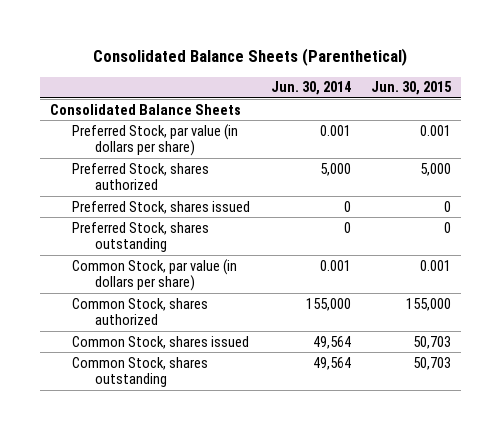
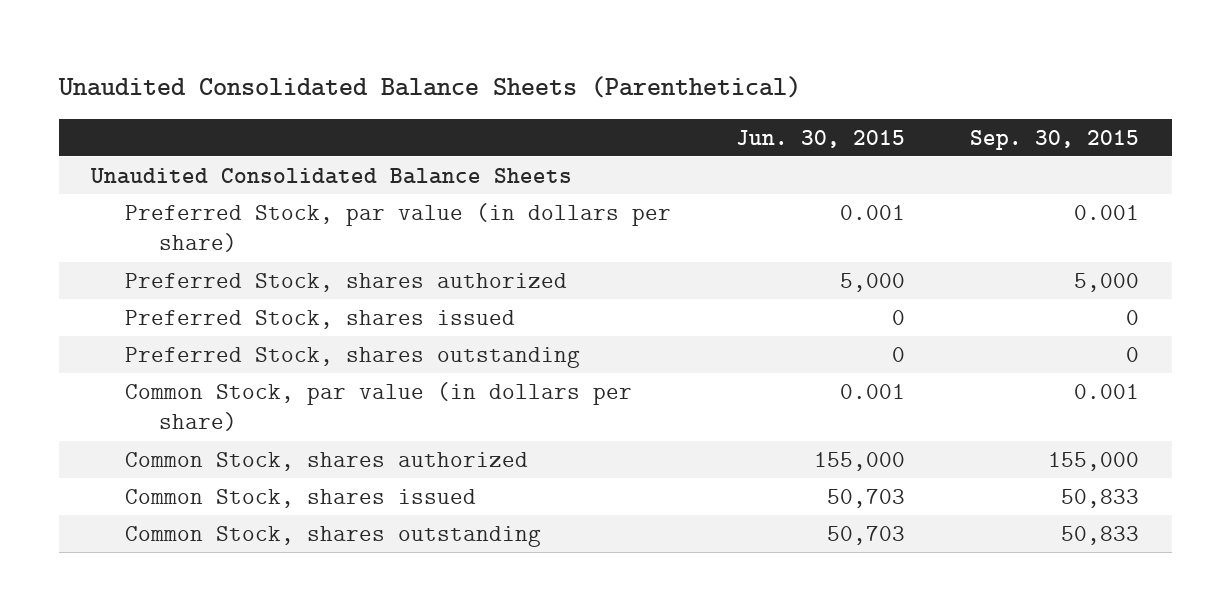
[93,48,408,67] Consolidated Balance Sheets (Parenthetical) -> [57,76,801,99] Unaudited Consolidated Balance Sheets (Parenthetical)
[270,81,351,96] Jun. 30, 2014 -> none
none -> [970,129,1140,150] Sep. 30, 2015
[49,103,241,115] Consolidated Balance Sheets -> [90,167,573,184] Unaudited Consolidated Balance Sheets

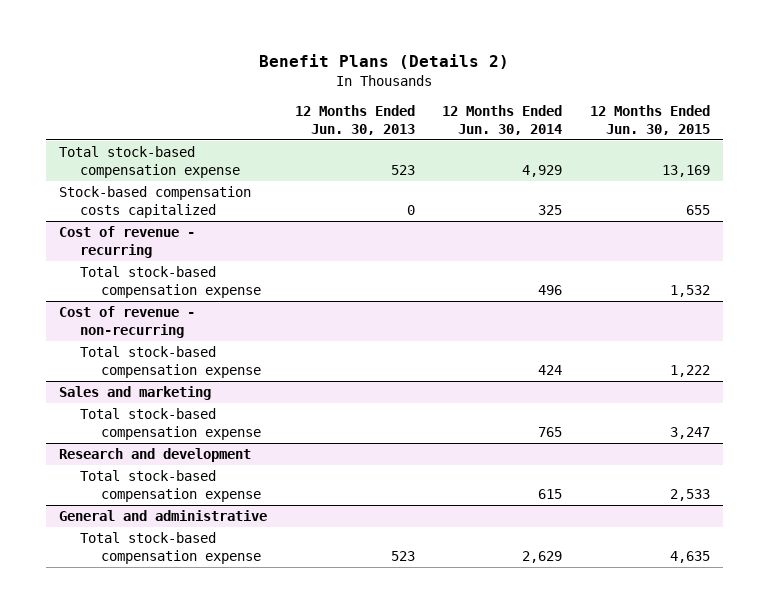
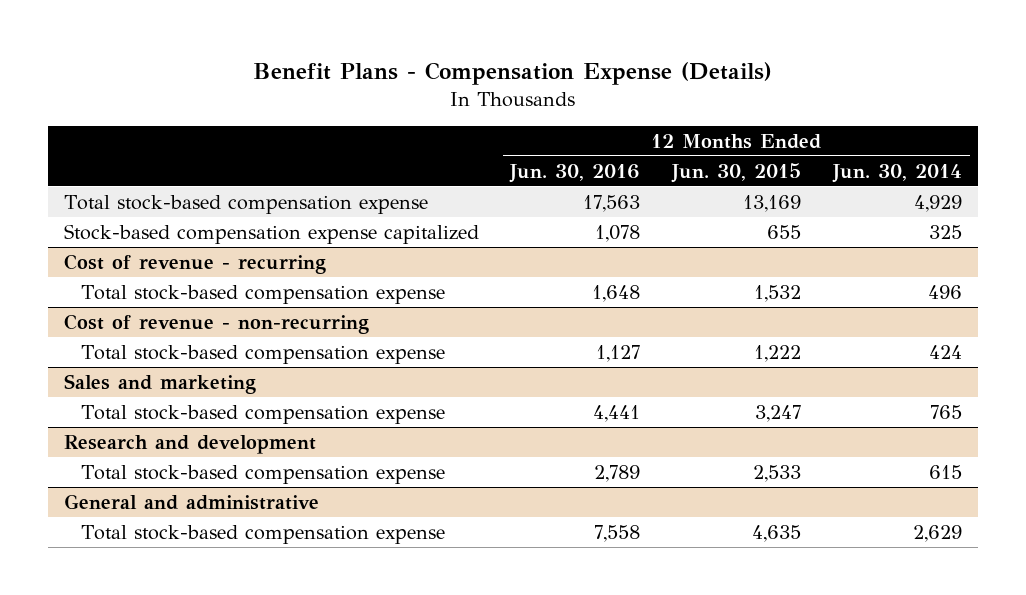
[259,54,510,70] Benefit Plans (Details 2) -> [252,61,772,85] Benefit Plans - Compensation Expense (Details)
[294,104,415,135] 12 Months Ended Jun. 30, 2013 -> none
none -> [509,163,641,183] Jun. 30, 2016
[59,186,252,218] Stock-based compensation costs capitalized -> [63,223,479,244] Stock-based compensation expense capitalized

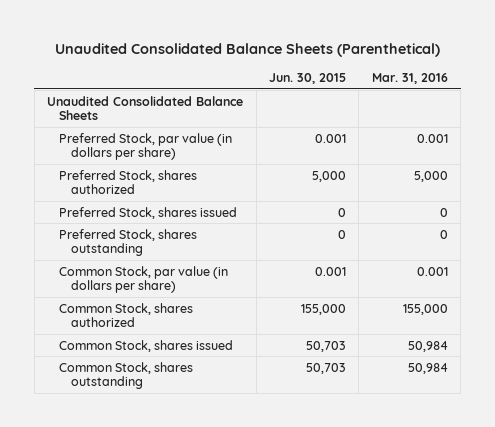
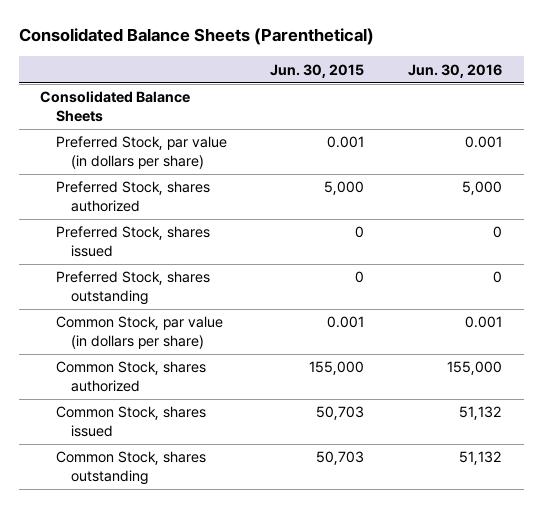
[54,42,440,57] Unaudited Consolidated Balance Sheets (Parenthetical) -> [18,28,374,46] Consolidated Balance Sheets (Parenthetical)
[371,72,448,84] Mar. 31, 2016 -> none
none -> [407,63,502,78] Jun. 30, 2016
[47,95,244,121] Unaudited Consolidated Balance Sheets -> [40,91,191,122] Consolidated Balance Sheets

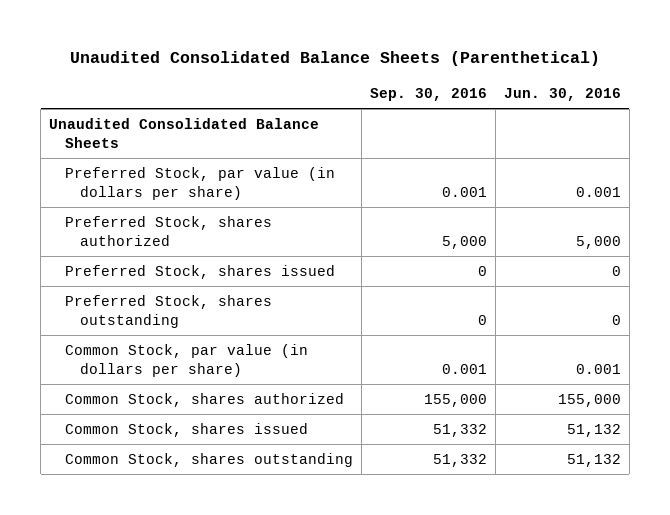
[18,28,374,46] Consolidated Balance Sheets (Parenthetical) -> [70,51,601,67] Unaudited Consolidated Balance Sheets (Parenthetical)
[270,63,365,78] Jun. 30, 2015 -> none
none -> [369,87,487,101] Sep. 30, 2016
[40,91,191,122] Consolidated Balance Sheets -> [49,117,320,148] Unaudited Consolidated Balance Sheets

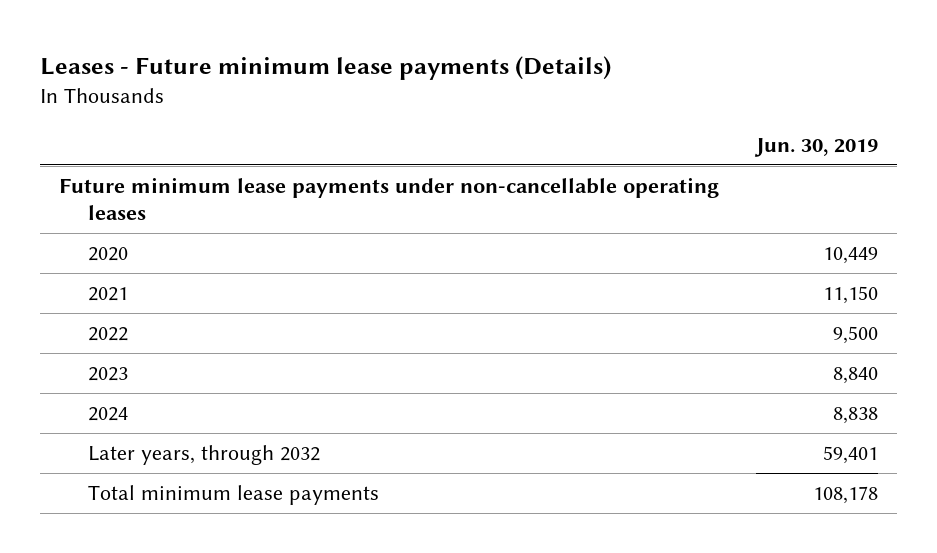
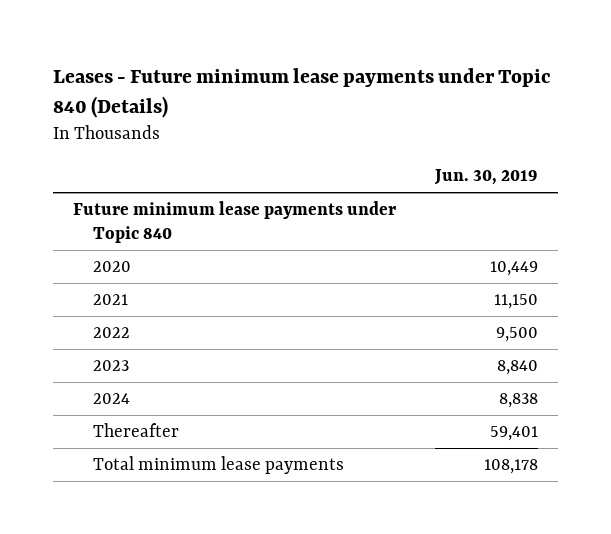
[39,55,611,80] Leases - Future minimum lease payments (Details) -> [52,68,551,119] Leases - Future minimum lease payments under Topic 840 (Details)
[58,176,719,221] Future minimum lease payments under non-cancellable operating leases -> [72,201,396,244] Future minimum lease payments under Topic 840
[88,444,321,465] Later years, through 2032 -> [93,423,180,438] Thereafter

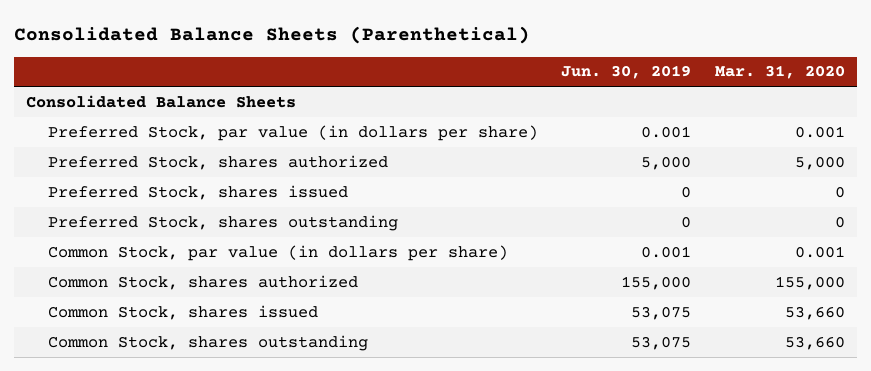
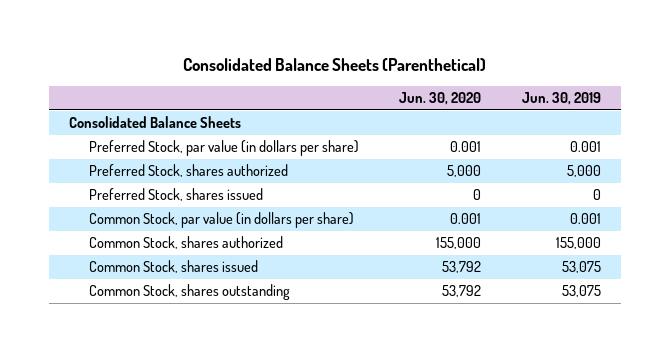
[715,65,846,80] Mar. 31, 2020 -> none
none -> [399,92,482,106] Jun. 30, 2020
[47,214,398,231] Preferred Stock, shares outstanding -> none

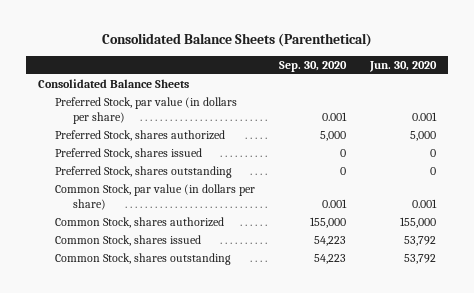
[521,92,601,106] Jun. 30, 2019 -> none
none -> [279,60,348,72] Sep. 30, 2020
none -> [55,166,233,179] Preferred Stock, shares outstanding

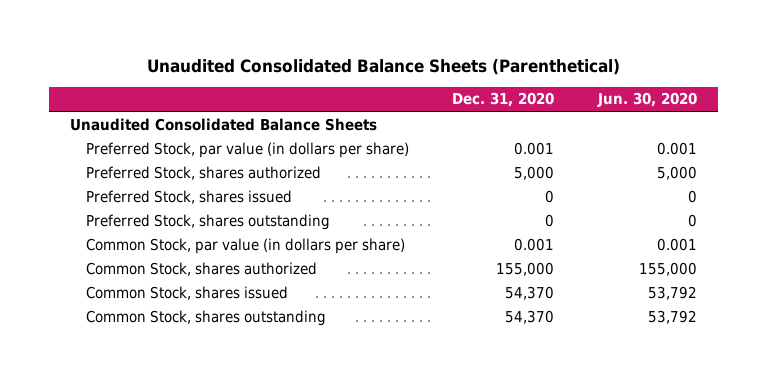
[101,32,372,47] Consolidated Balance Sheets (Parenthetical) -> [146,58,620,75] Unaudited Consolidated Balance Sheets (Parenthetical)
[279,60,348,72] Sep. 30, 2020 -> none
none -> [452,92,555,108] Dec. 31, 2020
[37,79,189,89] Consolidated Balance Sheets -> [70,117,378,131] Unaudited Consolidated Balance Sheets

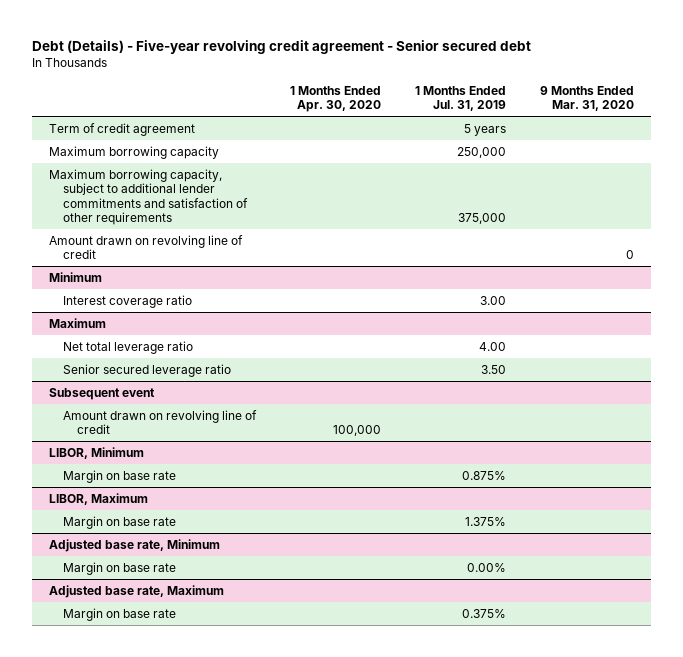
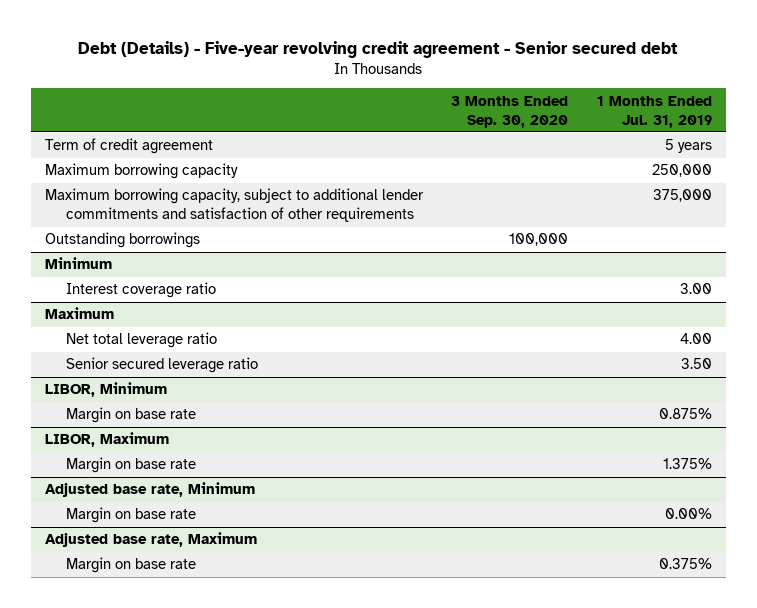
[289,85,381,112] 1 Months Ended Apr. 30, 2020 -> none
[539,85,634,111] 9 Months Ended Mar. 31, 2020 -> none
none -> [451,95,569,128] 3 Months Ended Sep. 30, 2020
[49,234,244,260] Amount drawn on revolving line of credit -> [45,232,201,249] Outstanding borrowings
[49,387,156,400] Subsequent event -> none
[63,409,258,435] Amount drawn on revolving line of credit -> none

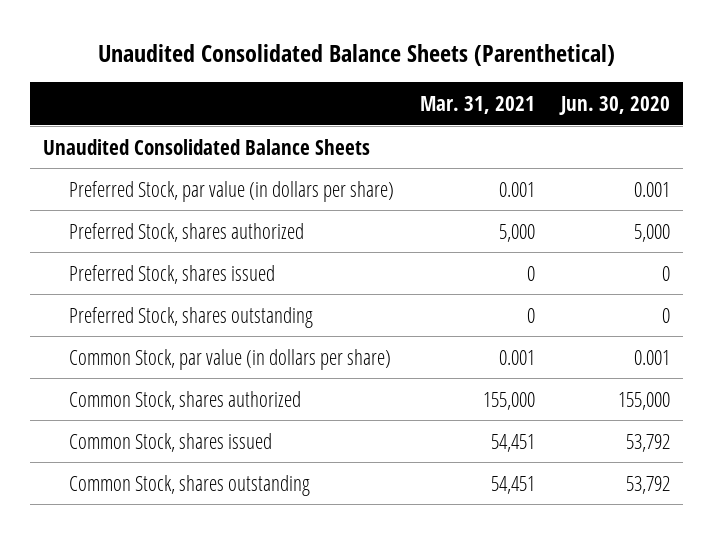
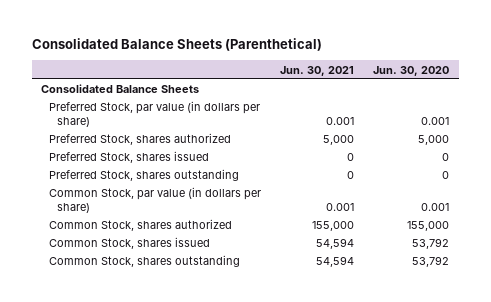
[97,43,615,66] Unaudited Consolidated Balance Sheets (Parenthetical) -> [31,38,322,52] Consolidated Balance Sheets (Parenthetical)
[419,95,535,114] Mar. 31, 2021 -> none
none -> [280,65,355,76] Jun. 30, 2021
[43,138,371,155] Unaudited Consolidated Balance Sheets -> [41,84,200,94] Consolidated Balance Sheets

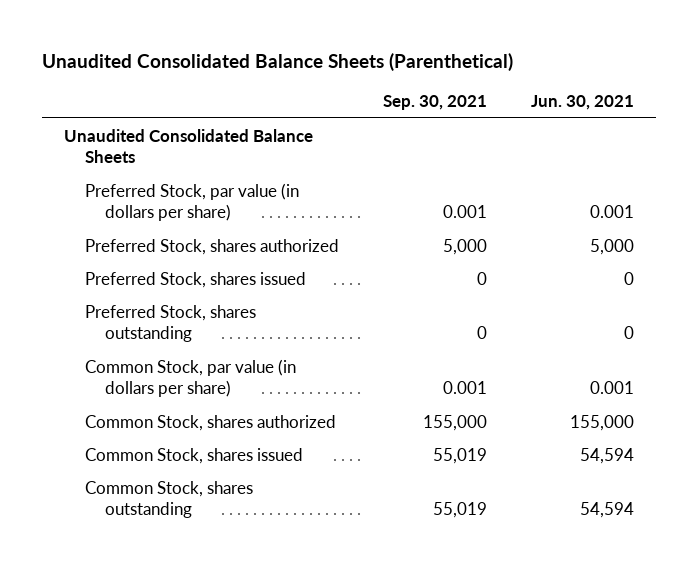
[31,38,322,52] Consolidated Balance Sheets (Parenthetical) -> [41,52,513,71] Unaudited Consolidated Balance Sheets (Parenthetical)
[373,65,450,76] Jun. 30, 2020 -> none
none -> [382,95,487,111] Sep. 30, 2021
[41,84,200,94] Consolidated Balance Sheets -> [64,128,314,163] Unaudited Consolidated Balance Sheets

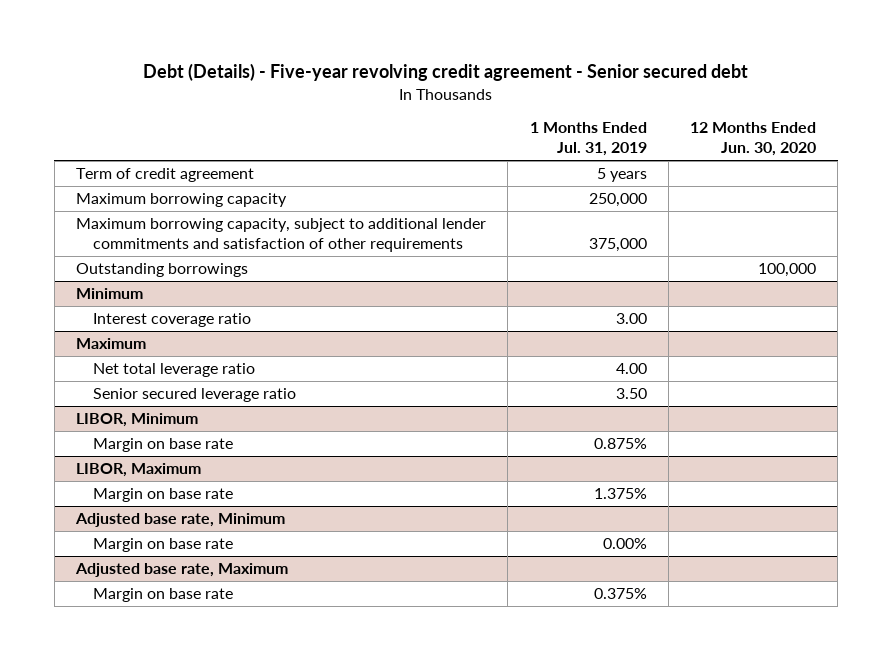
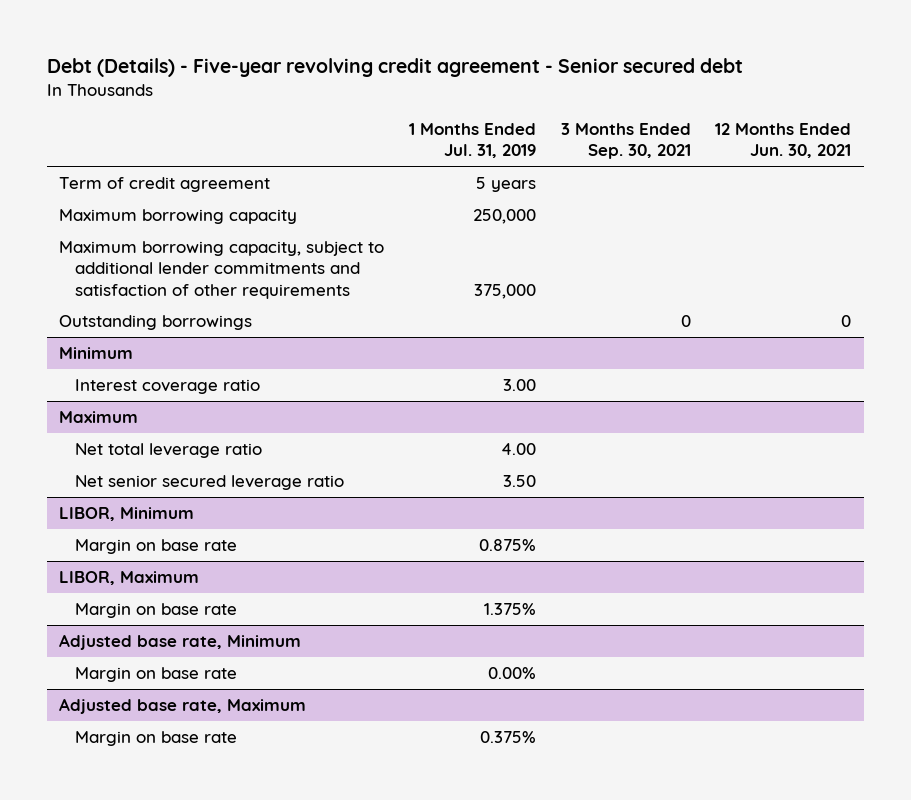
[690,122,817,157] 12 Months Ended Jun. 30, 2020 -> none
none -> [560,123,691,160] 3 Months Ended Sep. 30, 2021
none -> [715,123,852,159] 12 Months Ended Jun. 30, 2021
[93,387,297,402] Senior secured leverage ratio -> [75,474,345,490] Net senior secured leverage ratio

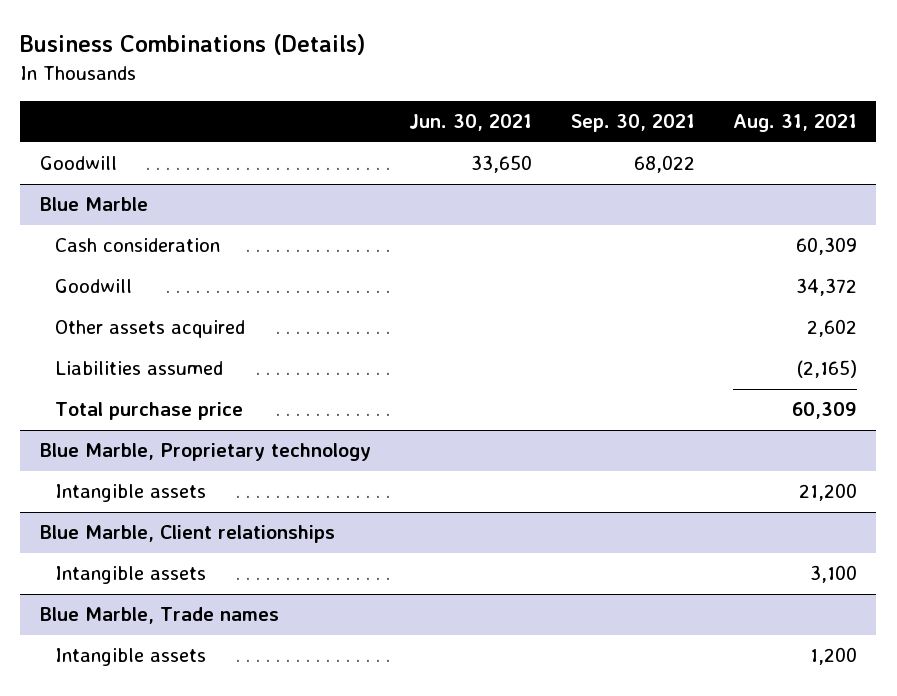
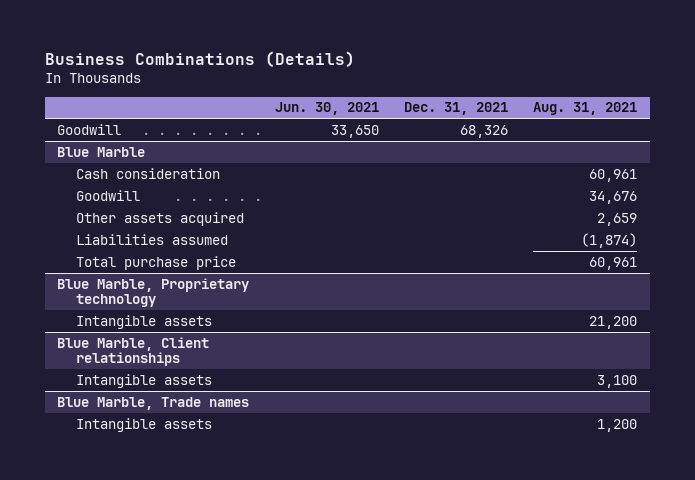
[570,114,695,133] Sep. 30, 2021 -> none
none -> [404,102,509,116] Dec. 31, 2021
[796,237,858,256] 60,309 -> [589,168,638,182] 60,961
[796,278,858,297] 34,372 -> [589,190,638,204] 34,676
[807,319,858,338] 2,602 -> [597,212,638,226] 2,659
[797,360,858,379] (2,165) -> [581,232,638,248] (1,874)
[792,402,858,420] 60,309 -> [589,256,638,270] 60,961

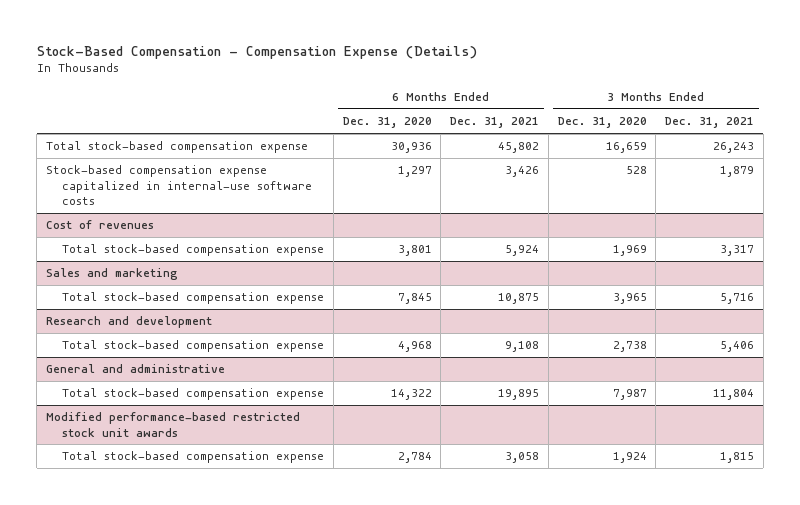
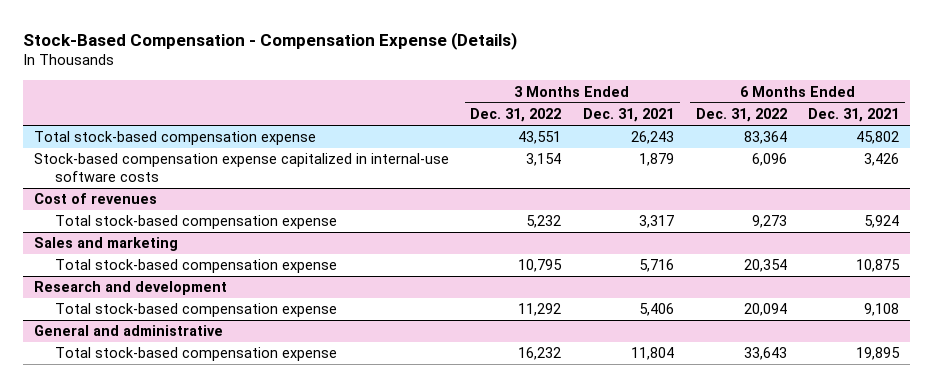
[342,117,432,129] Dec. 31, 2020 -> none
[557,117,647,129] Dec. 31, 2020 -> none
none -> [470,108,562,123] Dec. 31, 2022
none -> [695,108,787,123] Dec. 31, 2022
[46,412,301,437] Modified performance-based restricted stock unit awards -> none
[62,451,325,464] Total stock-based compensation expense -> none

